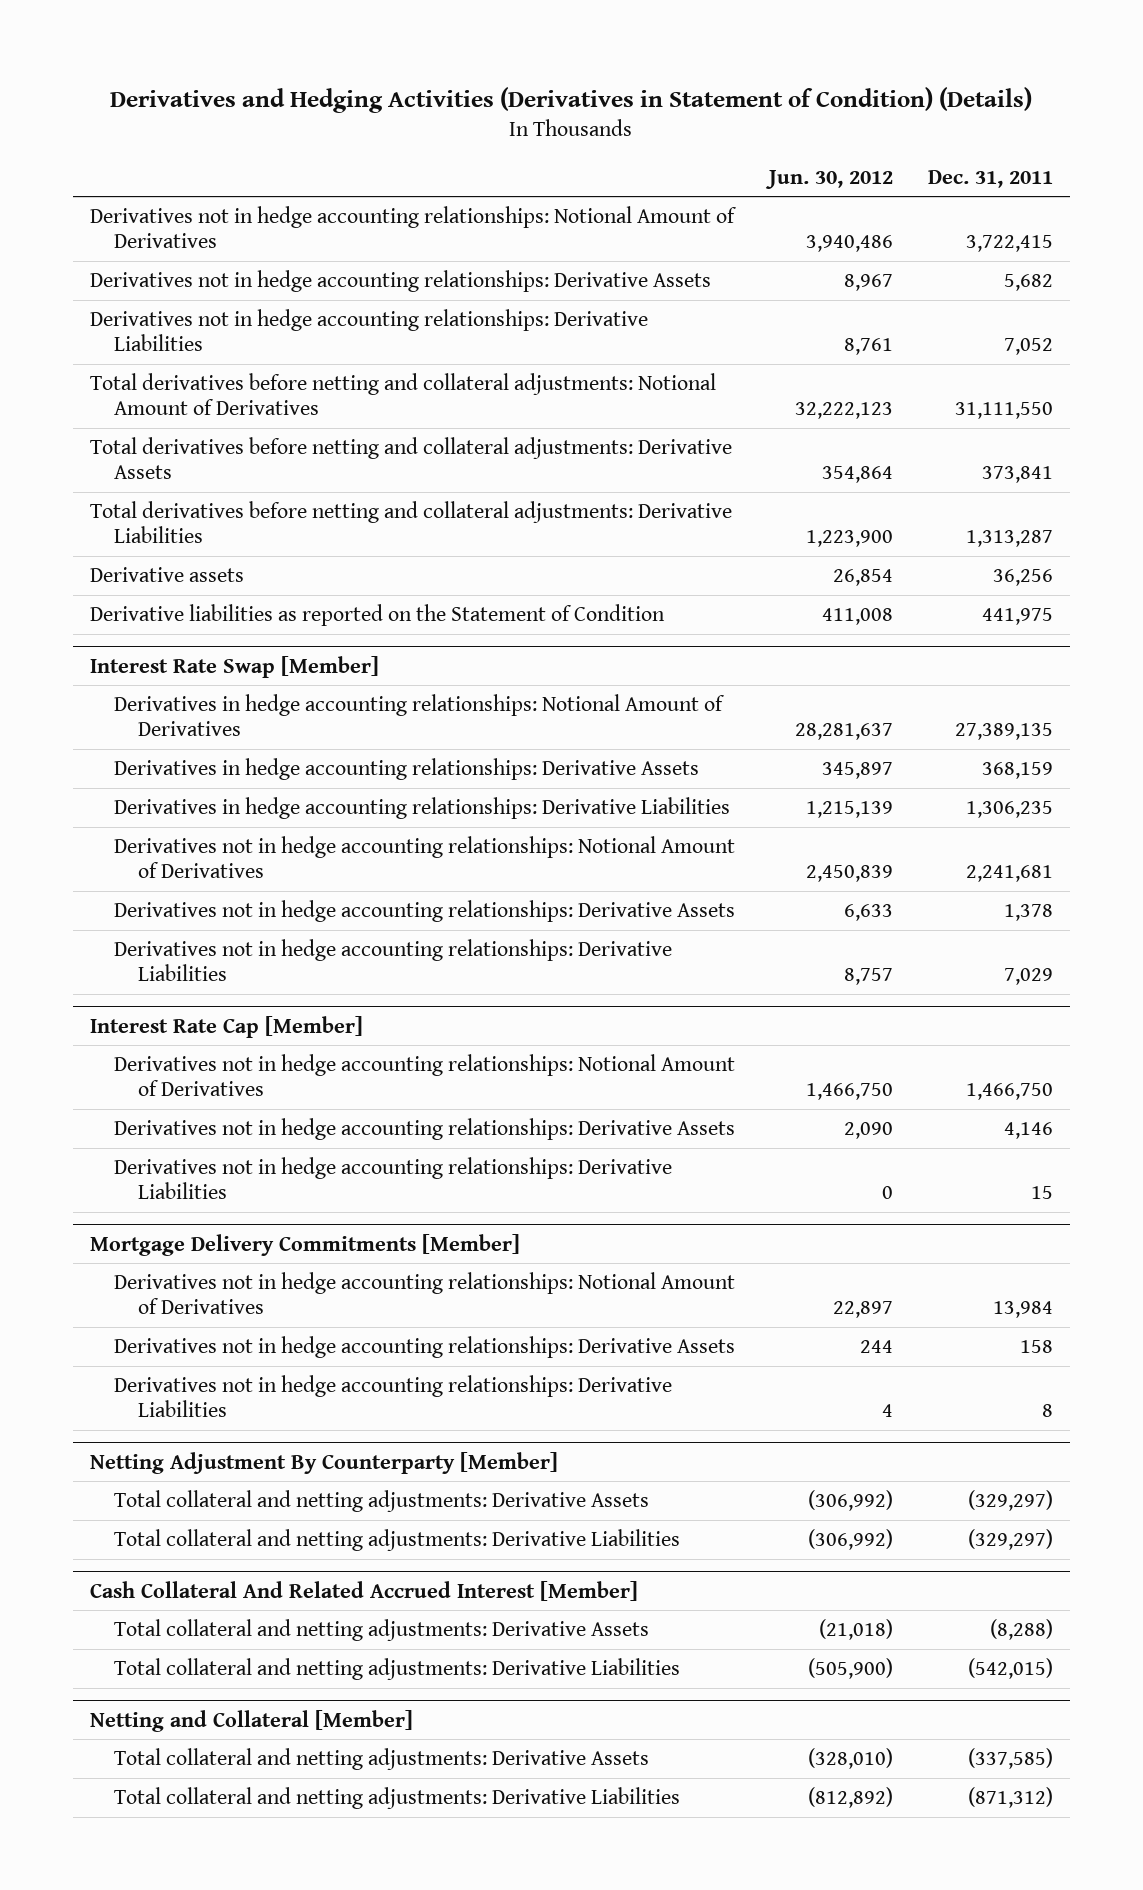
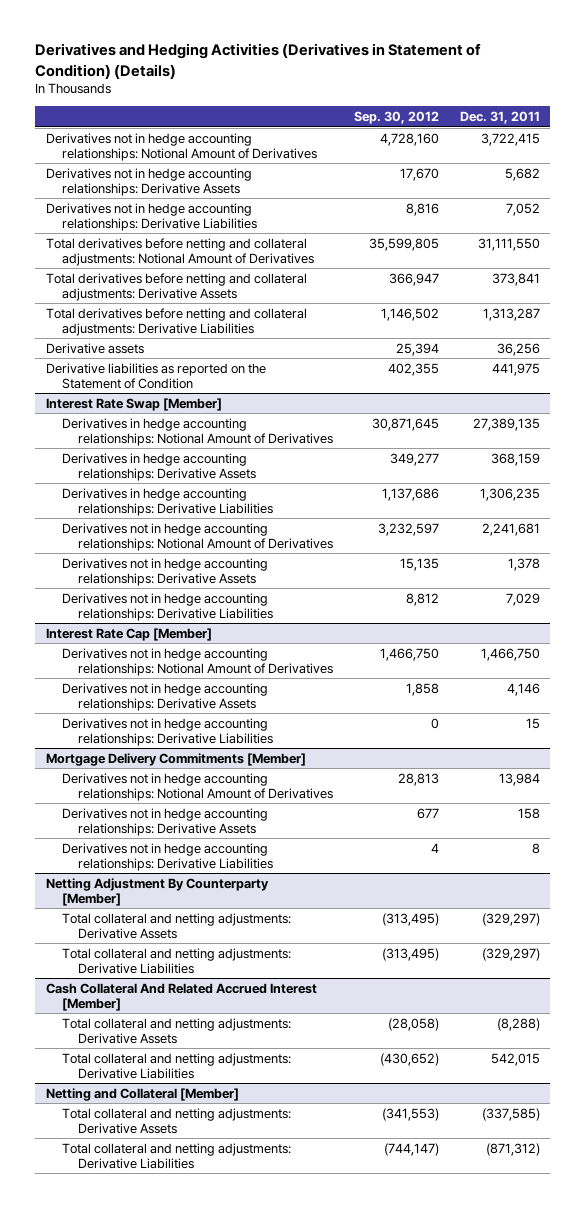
[765,169,894,189] Jun. 30, 2012 -> none
none -> [353,111,439,125] Sep. 30, 2012
[967,1658,1053,1680] (542,015) -> [490,1052,540,1066] 542,015

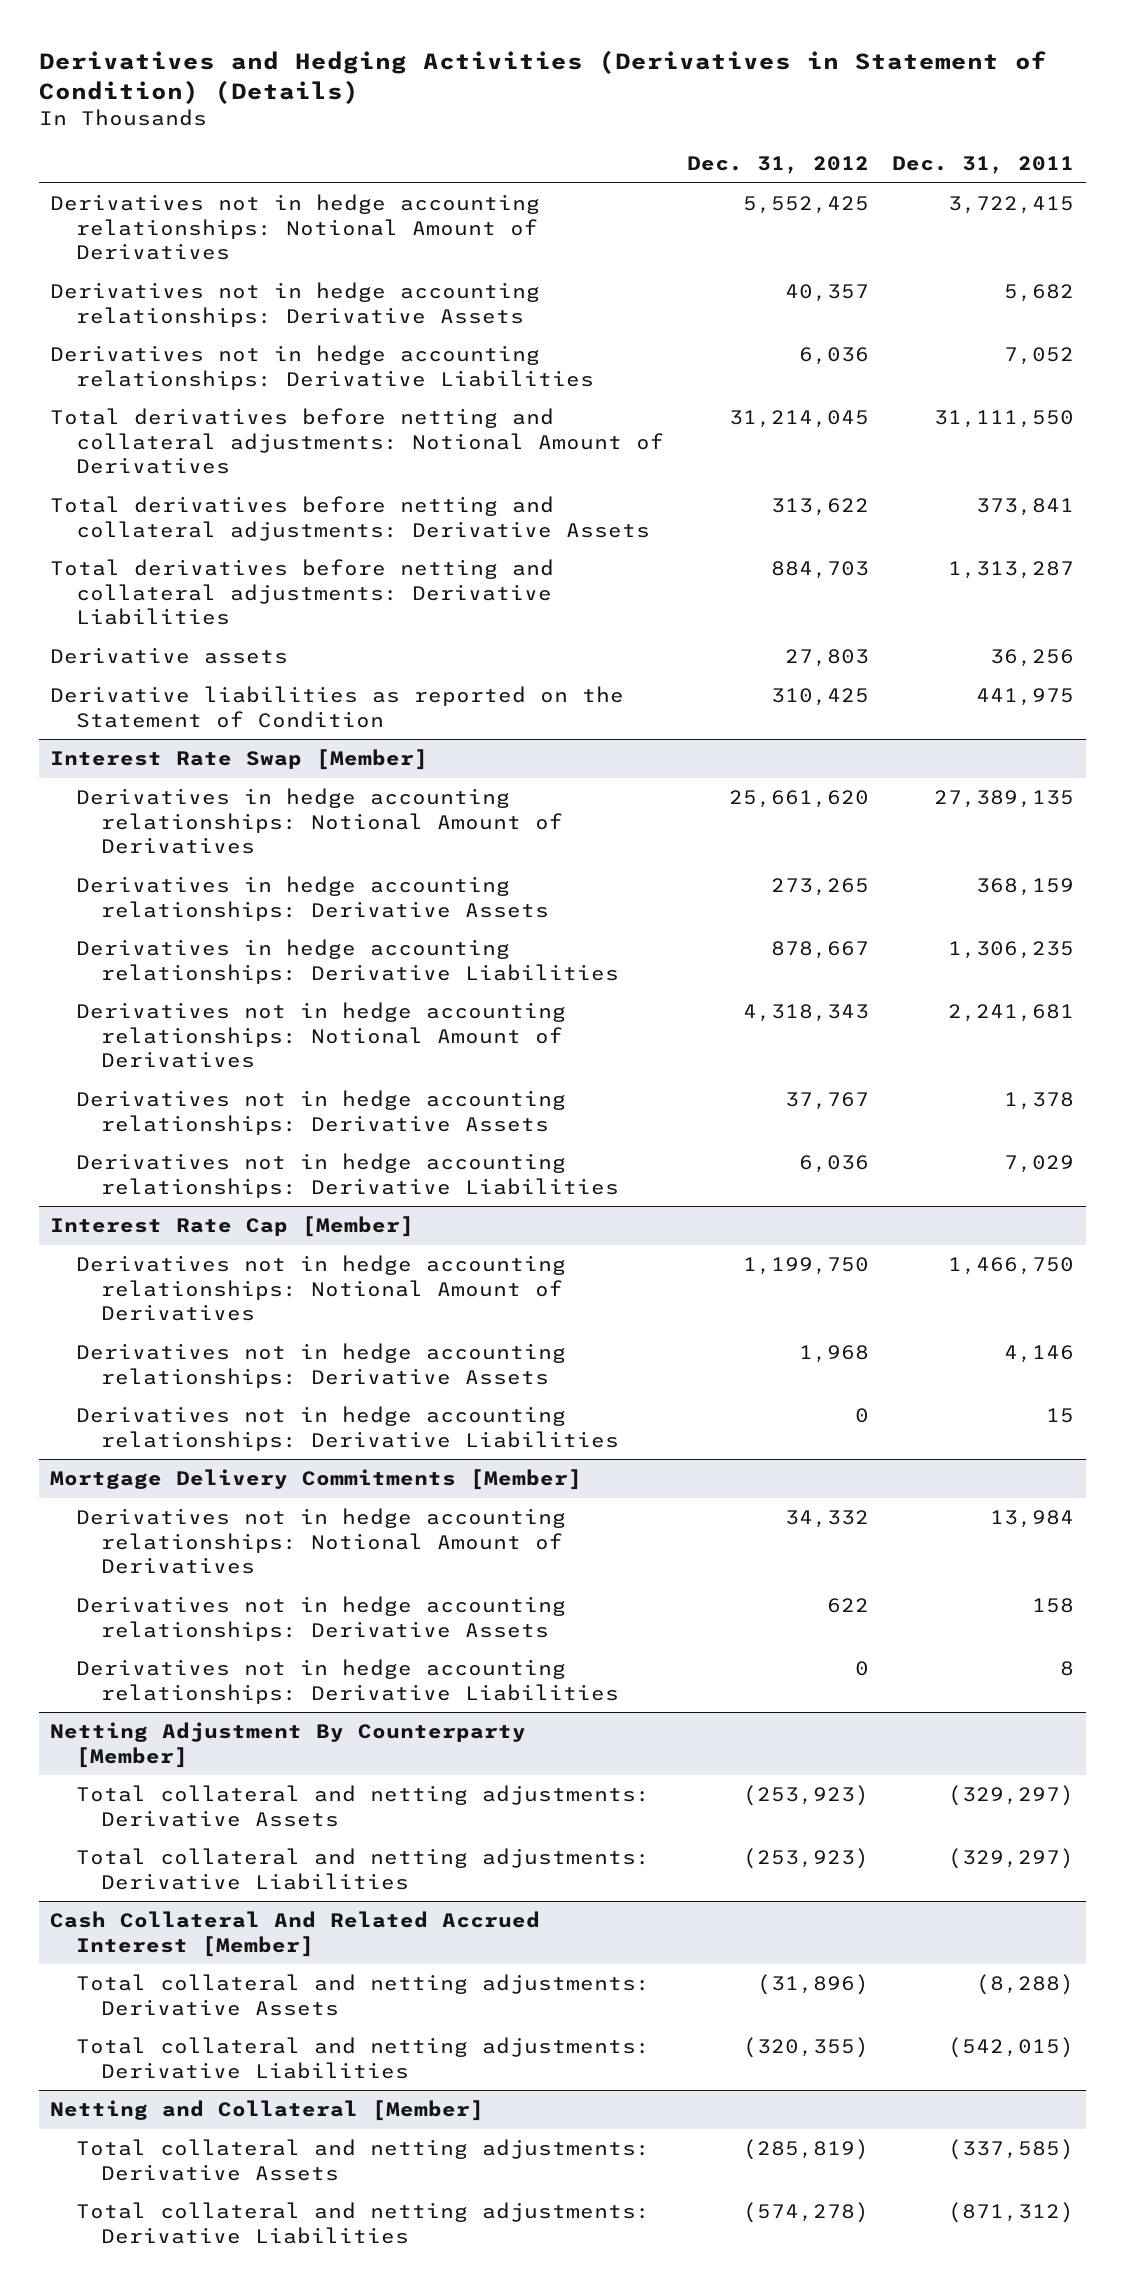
[353,111,439,125] Sep. 30, 2012 -> none
none -> [686,156,869,175] Dec. 31, 2012
[490,1052,540,1066] 542,015 -> [948,2037,1075,2059] (542,015)

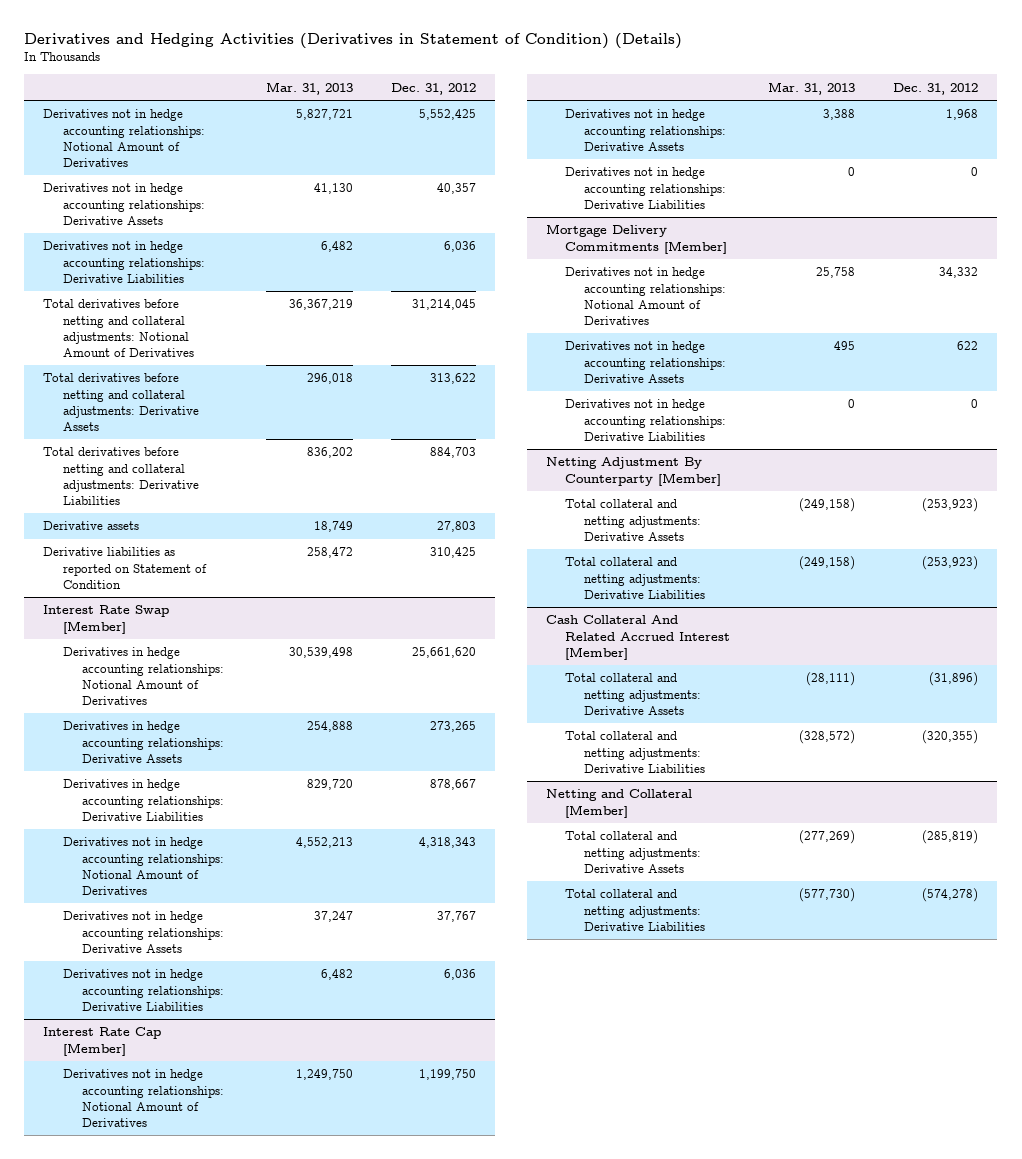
[892,156,1075,175] Dec. 31, 2011 -> none
none -> [265,81,353,95] Mar. 31, 2013
[50,686,625,728] Derivative liabilities as reported on the Statement of Condition -> [43,547,207,589] Derivative liabilities as reported on Statement of Condition

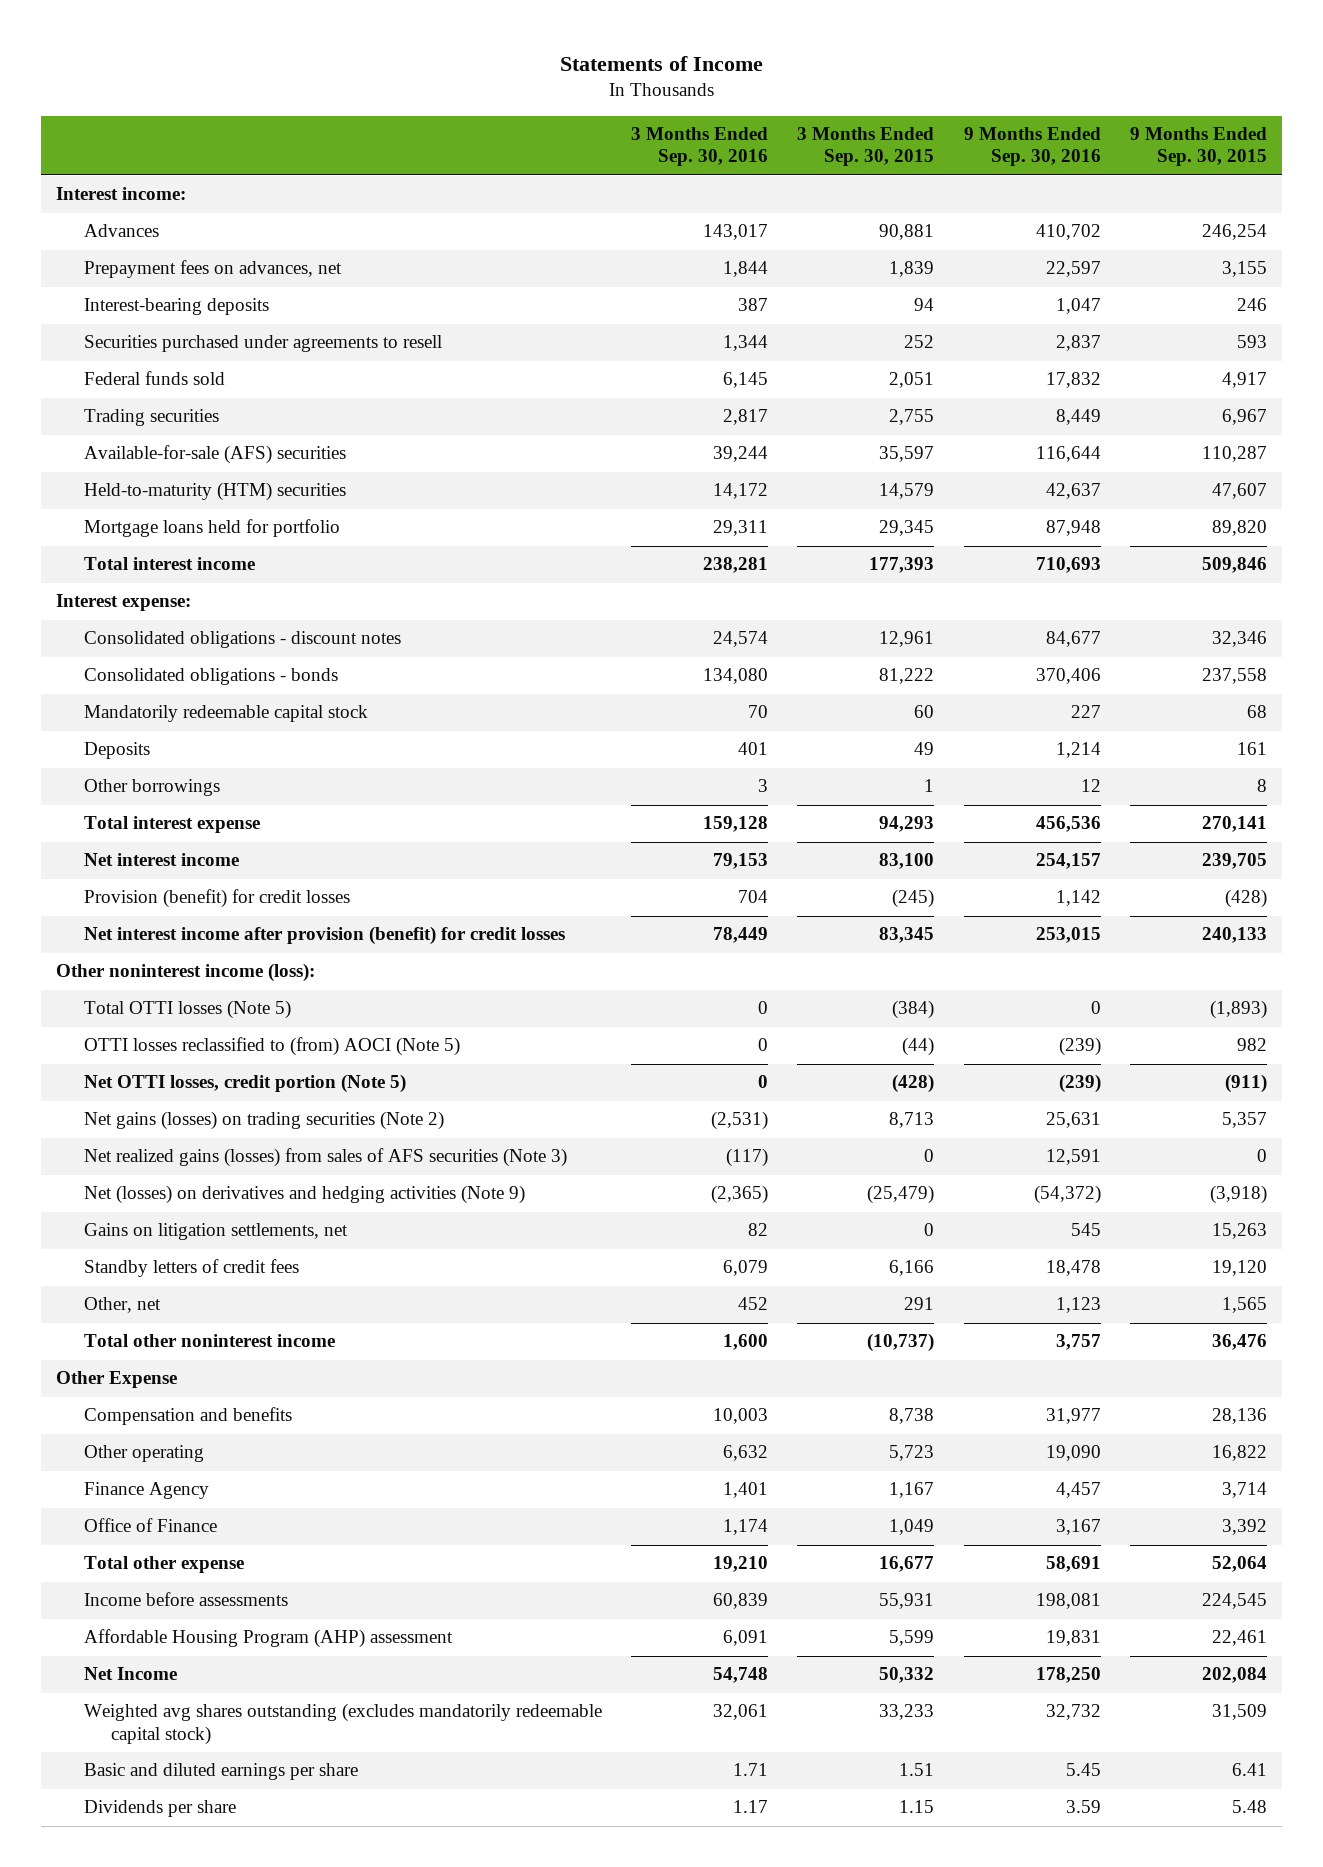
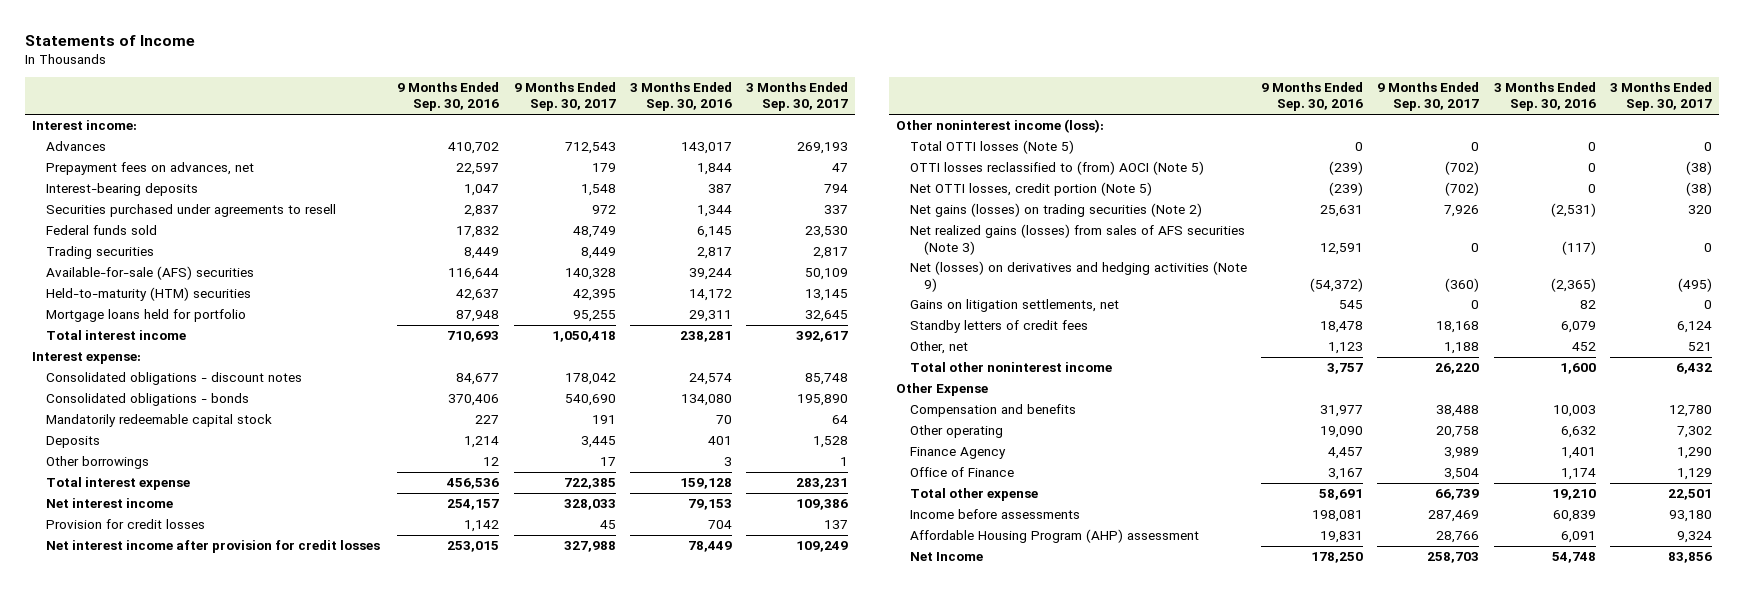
[797,126,935,167] 3 Months Ended Sep. 30, 2015 -> none
[1130,126,1268,167] 9 Months Ended Sep. 30, 2015 -> none
none -> [513,81,616,112] 9 Months Ended Sep. 30, 2017
none -> [746,81,849,112] 3 Months Ended Sep. 30, 2017
[83,889,350,909] Provision (benefit) for credit losses -> [45,519,205,530] Provision for credit losses
[83,926,565,946] Net interest income after provision (benefit) for credit losses -> [45,540,380,554] Net interest income after provision for credit losses
[83,1703,602,1745] Weighted avg shares outstanding (excludes mandatorily redeemable capital stock) -> none
[83,1763,358,1781] Basic and diluted earnings per share -> none
[83,1800,236,1818] Dividends per share -> none

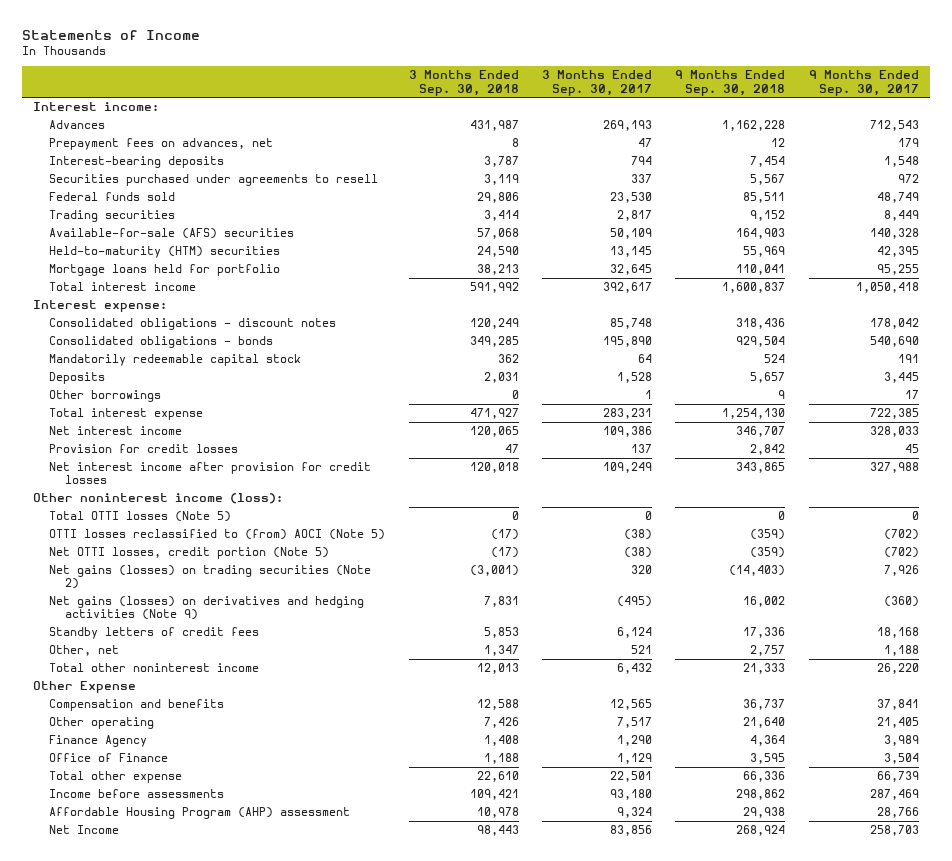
[397,81,500,112] 9 Months Ended Sep. 30, 2016 -> none
[629,81,732,112] 3 Months Ended Sep. 30, 2016 -> none
none -> [408,70,519,96] 3 Months Ended Sep. 30, 2018
none -> [675,70,786,96] 9 Months Ended Sep. 30, 2018
[909,224,1245,255] Net realized gains (losses) from sales of AFS securities (Note 3) -> none
[909,299,1119,313] Gains on litigation settlements, net -> none
[909,261,1247,292] Net (losses) on derivatives and hedging activities (Note 9) -> [49,596,365,621] Net gains (losses) on derivatives and hedging activities (Note 9)
[1436,405,1480,418] 38,488 -> [876,699,919,711] 37,841
[1669,405,1713,418] 12,780 -> [610,699,653,711] 12,565
[1436,426,1480,439] 20,758 -> [876,717,919,729] 21,405
[1677,426,1713,439] 7,302 -> [617,717,653,729] 7,517

